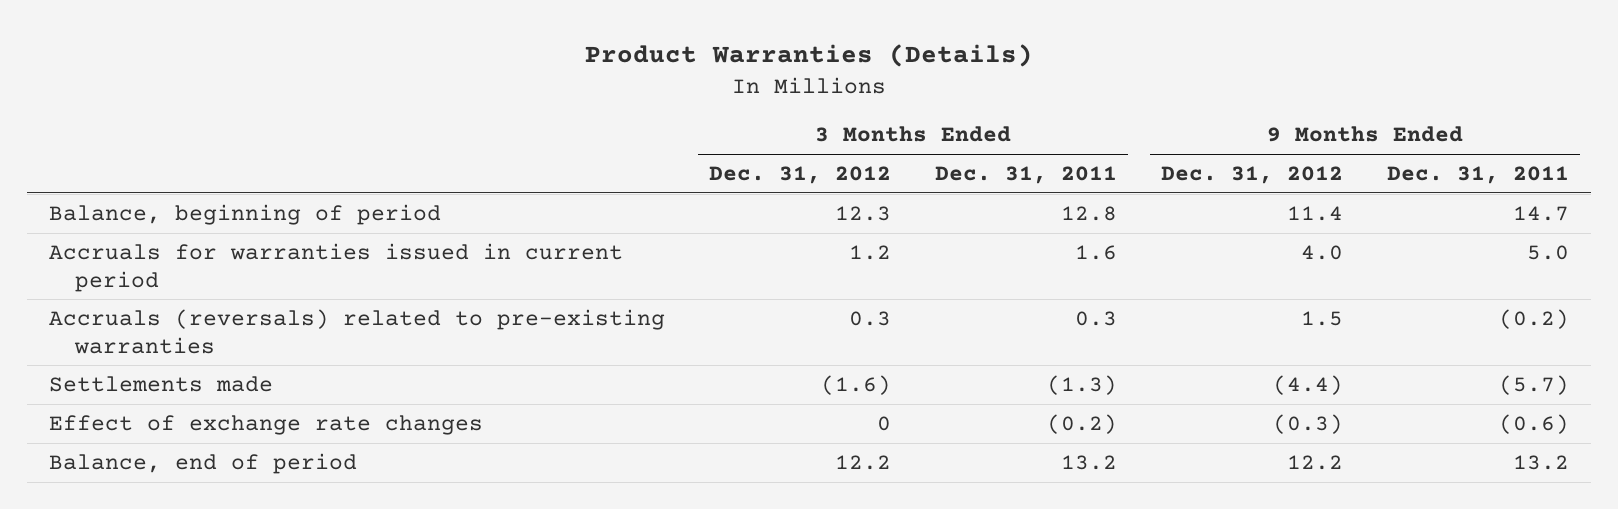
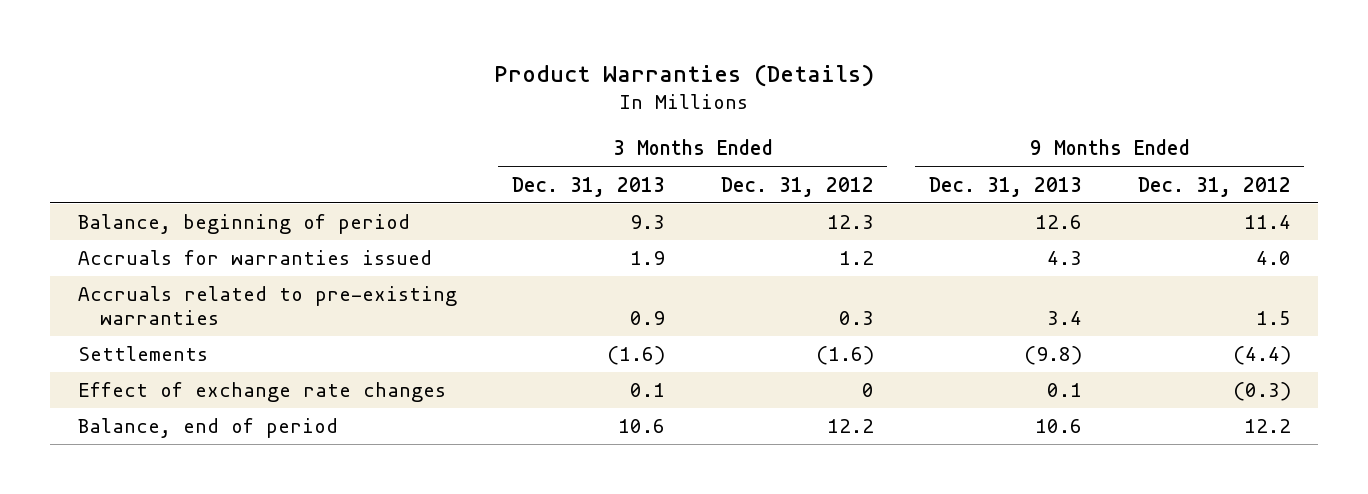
[934,166,1117,185] Dec. 31, 2011 -> none
[1387,166,1570,185] Dec. 31, 2011 -> none
none -> [512,176,666,197] Dec. 31, 2013
none -> [929,176,1083,197] Dec. 31, 2013
[48,242,623,292] Accruals for warranties issued in current period -> [77,250,432,266] Accruals for warranties issued
[48,308,665,354] Accruals (reversals) related to pre-existing warranties -> [77,286,457,326] Accruals related to pre-existing warranties
[48,375,273,392] Settlements made -> [77,346,208,362] Settlements

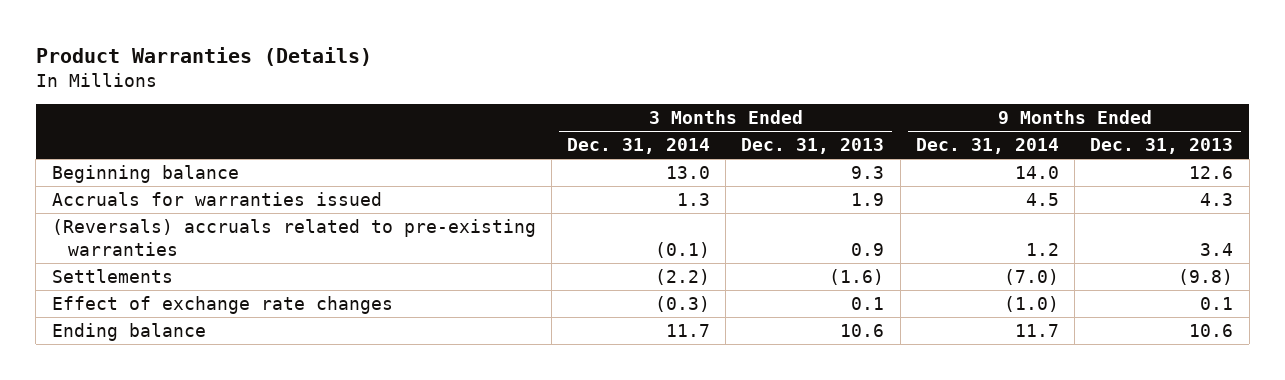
[720,176,874,197] Dec. 31, 2012 -> none
[1137,176,1291,197] Dec. 31, 2012 -> none
none -> [567,138,711,155] Dec. 31, 2014
none -> [915,138,1059,155] Dec. 31, 2014
[77,214,410,235] Balance, beginning of period -> [51,164,239,183] Beginning balance
[77,286,457,326] Accruals related to pre-existing warranties -> [51,218,536,256] (Reversals) accruals related to pre-existing warranties
[77,418,338,439] Balance, end of period -> [51,322,206,341] Ending balance

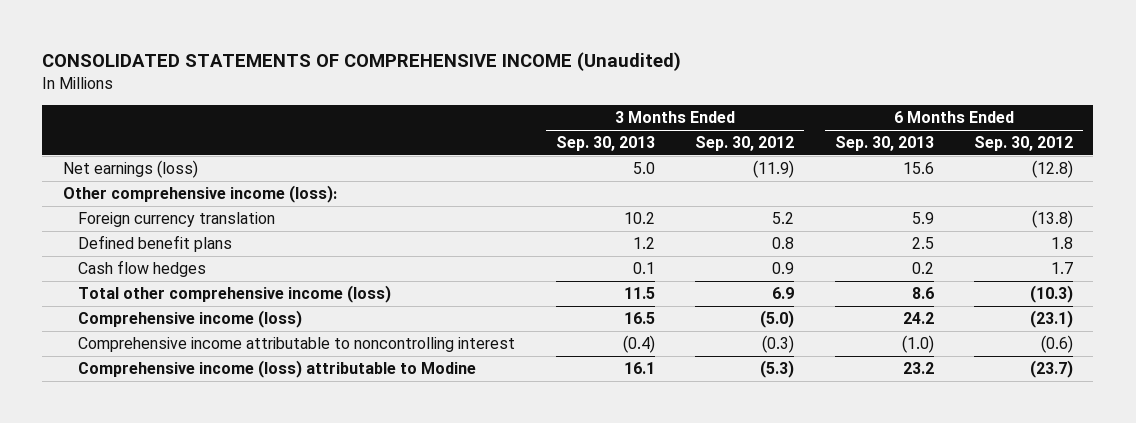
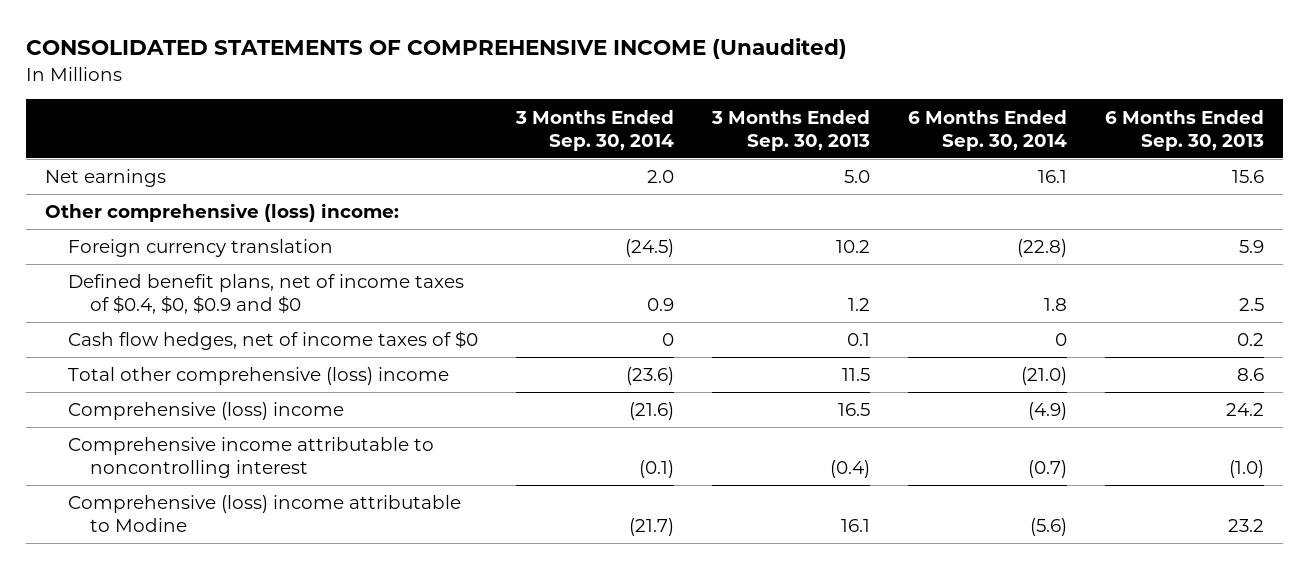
[695,136,795,152] Sep. 30, 2012 -> none
[974,136,1074,152] Sep. 30, 2012 -> none
none -> [514,109,674,151] 3 Months Ended Sep. 30, 2014
none -> [907,109,1067,151] 6 Months Ended Sep. 30, 2014
[62,160,198,179] Net earnings (loss) -> [45,169,167,188] Net earnings
[62,185,337,204] Other comprehensive income (loss): -> [45,203,400,223] Other comprehensive (loss) income:
[78,235,233,253] Defined benefit plans -> [67,274,464,315] Defined benefit plans, net of income taxes of $0.4, $0, $0.9 and $0
[78,260,207,278] Cash flow hedges -> [67,330,478,351] Cash flow hedges, net of income taxes of $0
[78,285,392,304] Total other comprehensive income (loss) -> [67,367,449,386] Total other comprehensive (loss) income
[78,310,303,329] Comprehensive income (loss) -> [67,402,344,421] Comprehensive (loss) income
[78,360,477,379] Comprehensive income (loss) attributable to Modine -> [67,495,461,533] Comprehensive (loss) income attributable to Modine

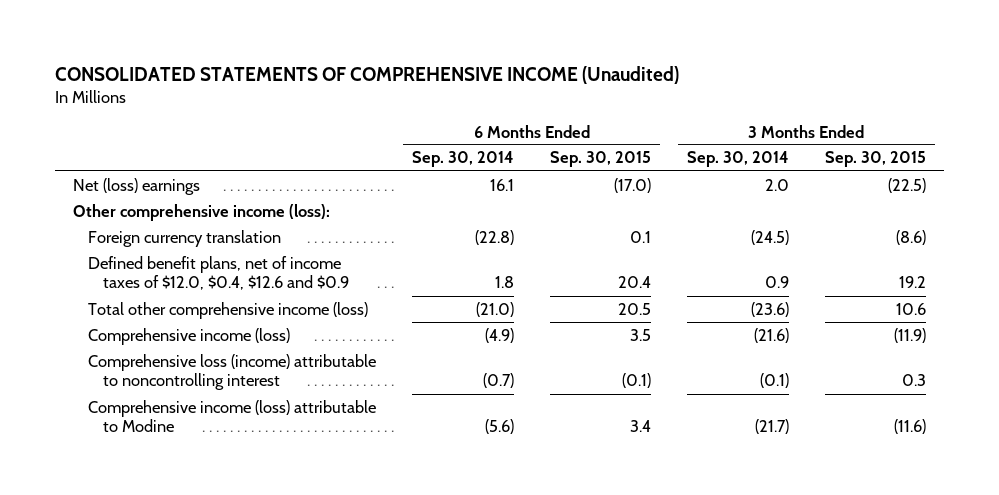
[710,109,870,151] 3 Months Ended Sep. 30, 2013 -> none
[1104,109,1264,151] 6 Months Ended Sep. 30, 2013 -> none
none -> [550,151,652,168] Sep. 30, 2015
none -> [824,151,926,168] Sep. 30, 2015
[45,169,167,188] Net earnings -> [73,177,201,195] Net (loss) earnings
[45,203,400,223] Other comprehensive (loss) income: -> [73,203,331,221] Other comprehensive income (loss):
[67,330,478,351] Cash flow hedges, net of income taxes of $0 -> none
[67,274,464,315] Defined benefit plans, net of income taxes of $0.4, $0, $0.9 and $0 -> [88,255,349,291] Defined benefit plans, net of income taxes of $12.0, $0.4, $12.6 and $0.9
[67,367,449,386] Total other comprehensive (loss) income -> [88,301,369,319] Total other comprehensive income (loss)
[67,402,344,421] Comprehensive (loss) income -> [88,327,291,345] Comprehensive income (loss)
[67,437,434,479] Comprehensive income attributable to noncontrolling interest -> [88,353,377,391] Comprehensive loss (income) attributable to noncontrolling interest
[67,495,461,533] Comprehensive (loss) income attributable to Modine -> [88,399,377,433] Comprehensive income (loss) attributable to Modine

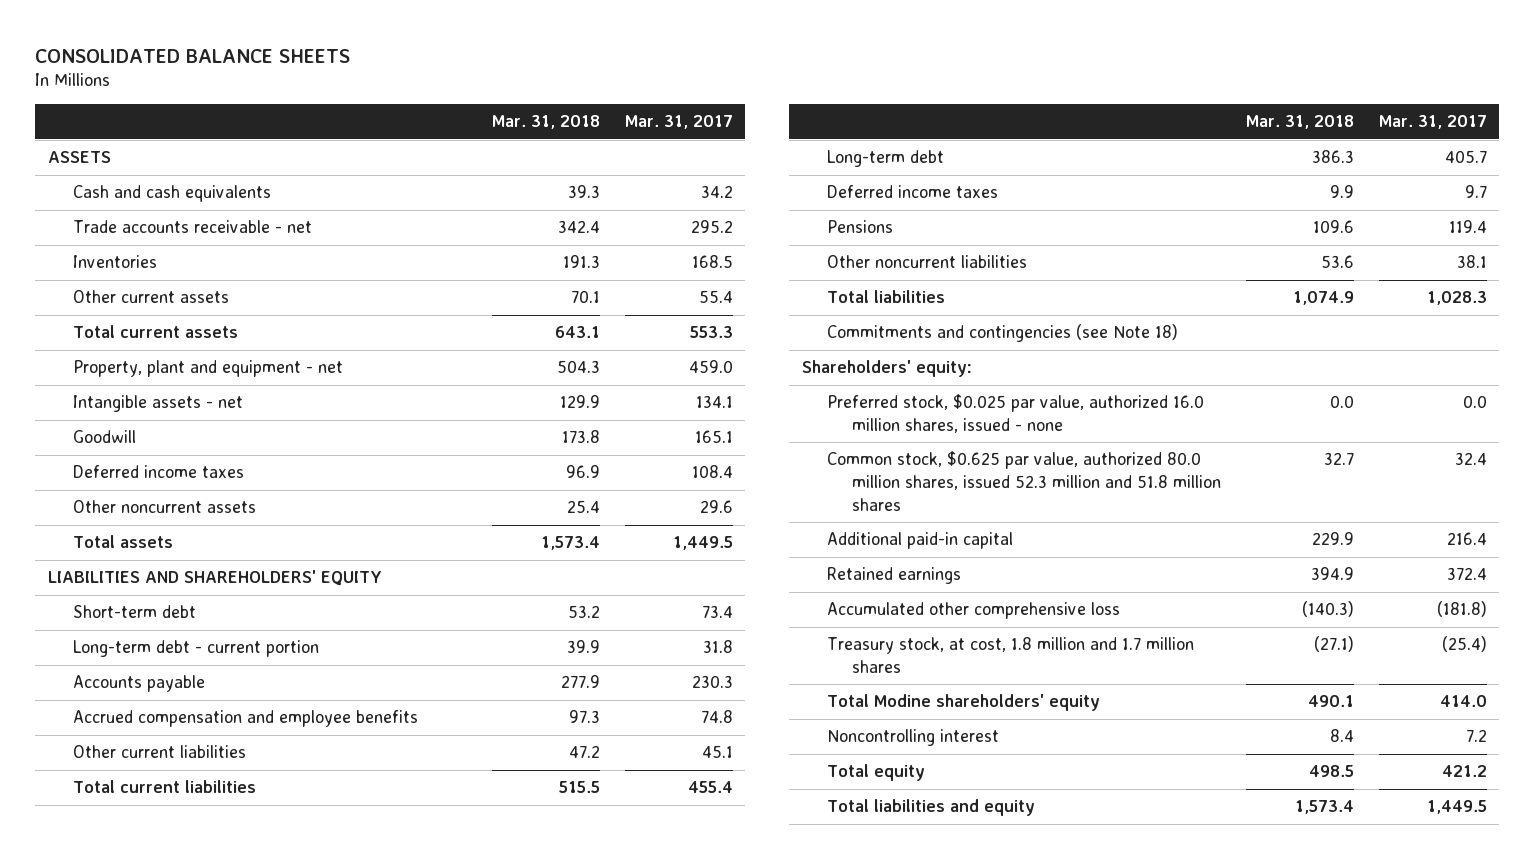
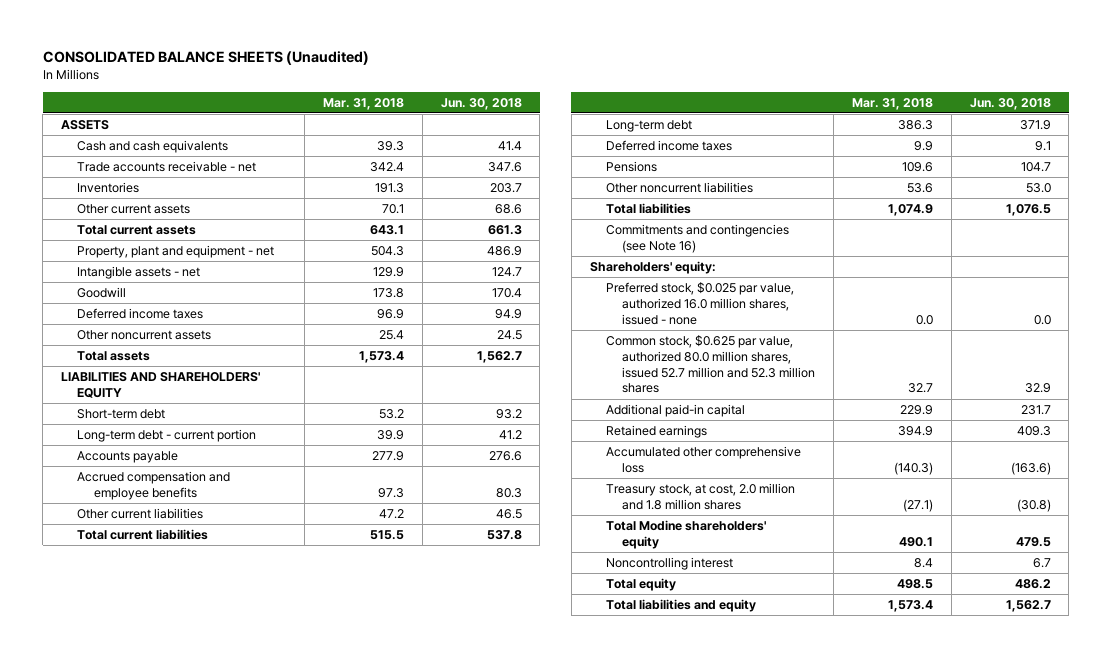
[35,48,351,63] CONSOLIDATED BALANCE SHEETS -> [42,51,369,66] CONSOLIDATED BALANCE SHEETS (Unaudited)
[624,115,733,130] Mar. 31, 2017 -> none
none -> [440,97,522,110] Jun. 30, 2018
[826,324,1178,343] Commitments and contingencies (see Note 18) -> [606,224,790,253] Commitments and contingencies (see Note 16)
[826,451,1222,511] Common stock, $0.625 par value, authorized 80.0 million shares, issued 52.3 million and 51.8 million shares -> [606,335,816,394] Common stock, $0.625 par value, authorized 80.0 million shares, issued 52.7 million and 52.3 million shares
[826,637,1194,673] Treasury stock, at cost, 1.8 million and 1.7 million shares -> [606,483,796,510] Treasury stock, at cost, 2.0 million and 1.8 million shares

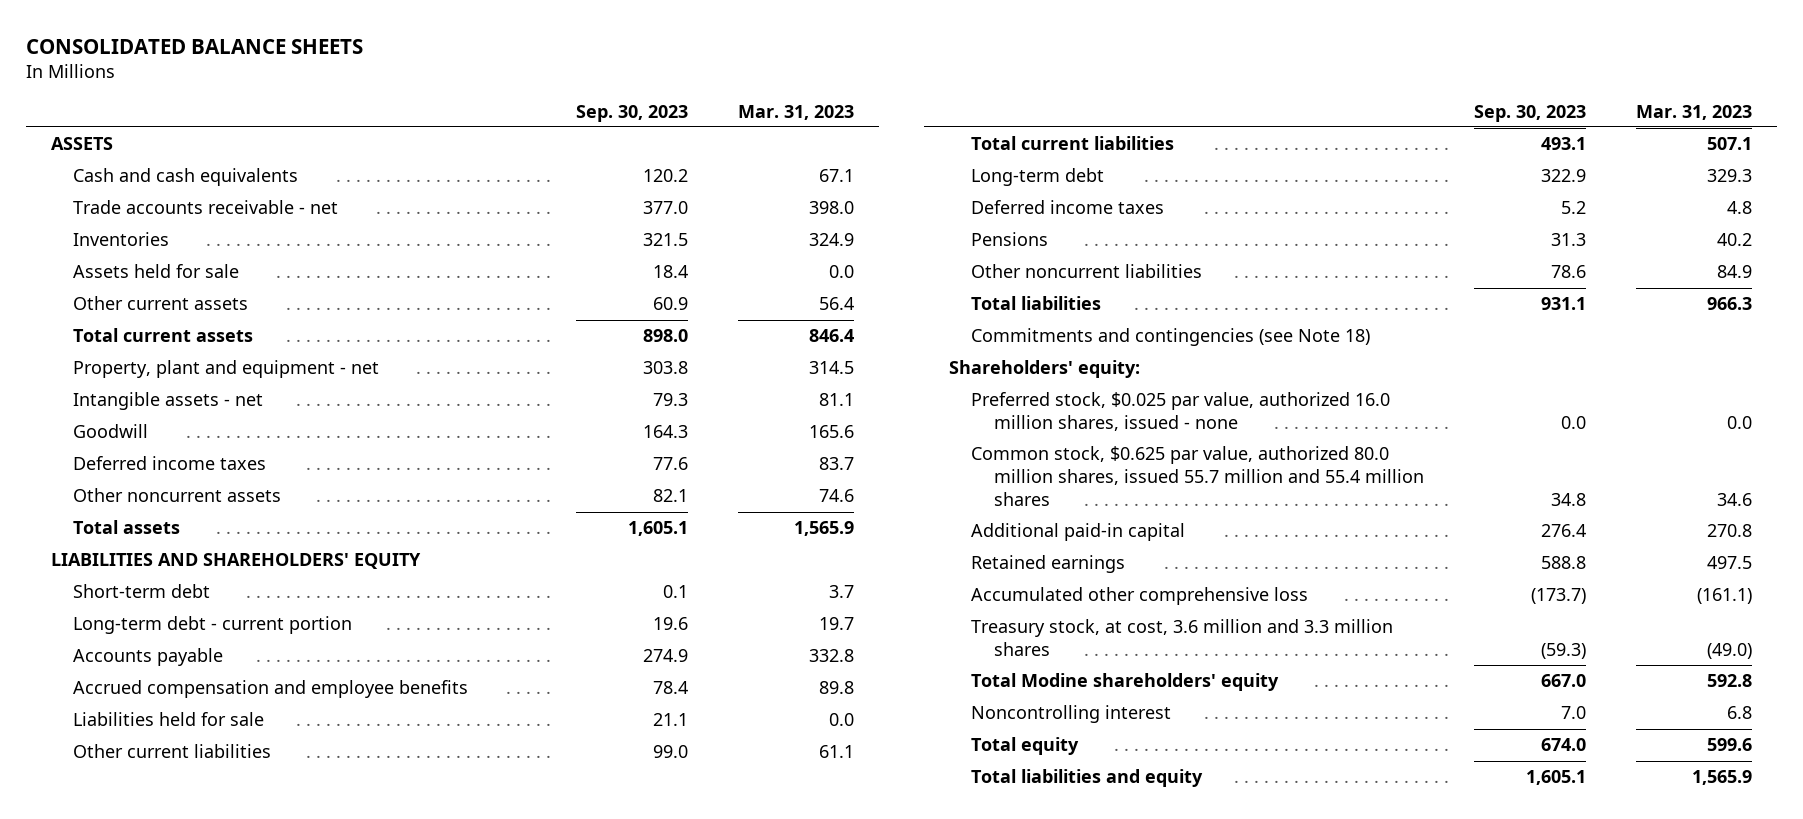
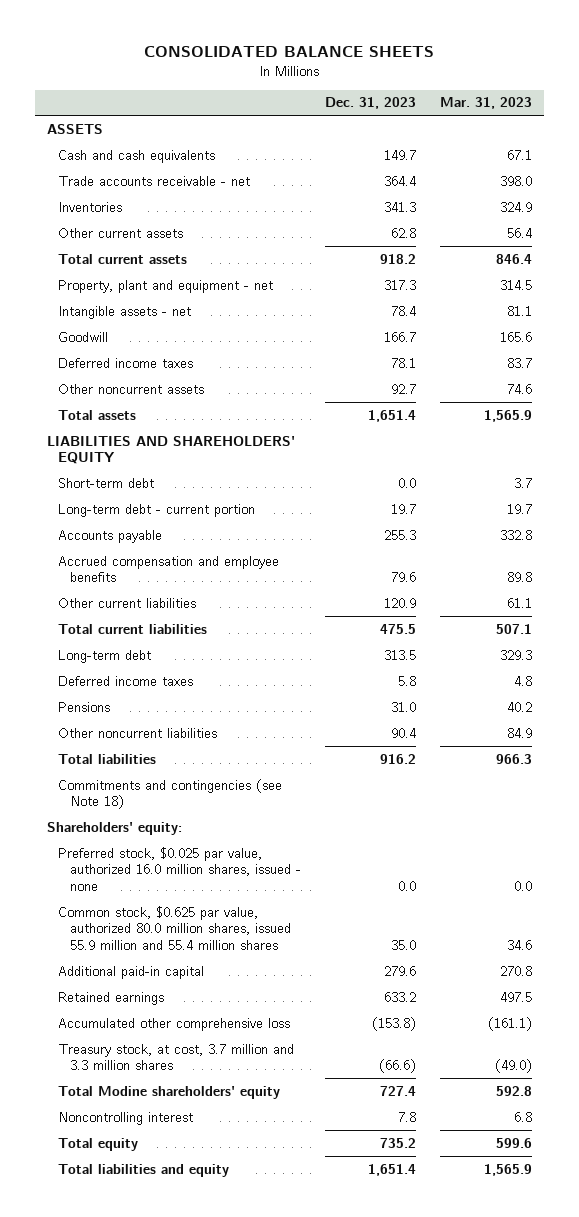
[575,104,688,122] Sep. 30, 2023 -> none
none -> [325,97,417,110] Dec. 31, 2023
[73,264,240,279] Assets held for sale -> none
[73,712,265,727] Liabilities held for sale -> none
[971,446,1424,506] Common stock, $0.625 par value, authorized 80.0 million shares, issued 55.7 million and 55.4 million shares -> [58,905,292,951] Common stock, $0.625 par value, authorized 80.0 million shares, issued 55.9 million and 55.4 million shares
[971,619,1394,656] Treasury stock, at cost, 3.6 million and 3.3 million shares -> [58,1043,295,1071] Treasury stock, at cost, 3.7 million and 3.3 million shares

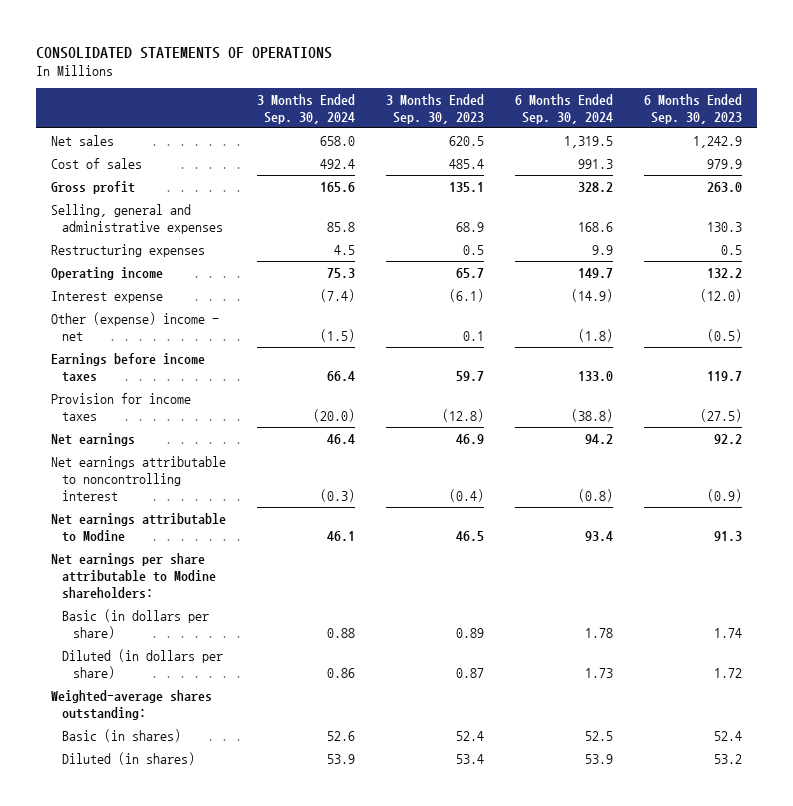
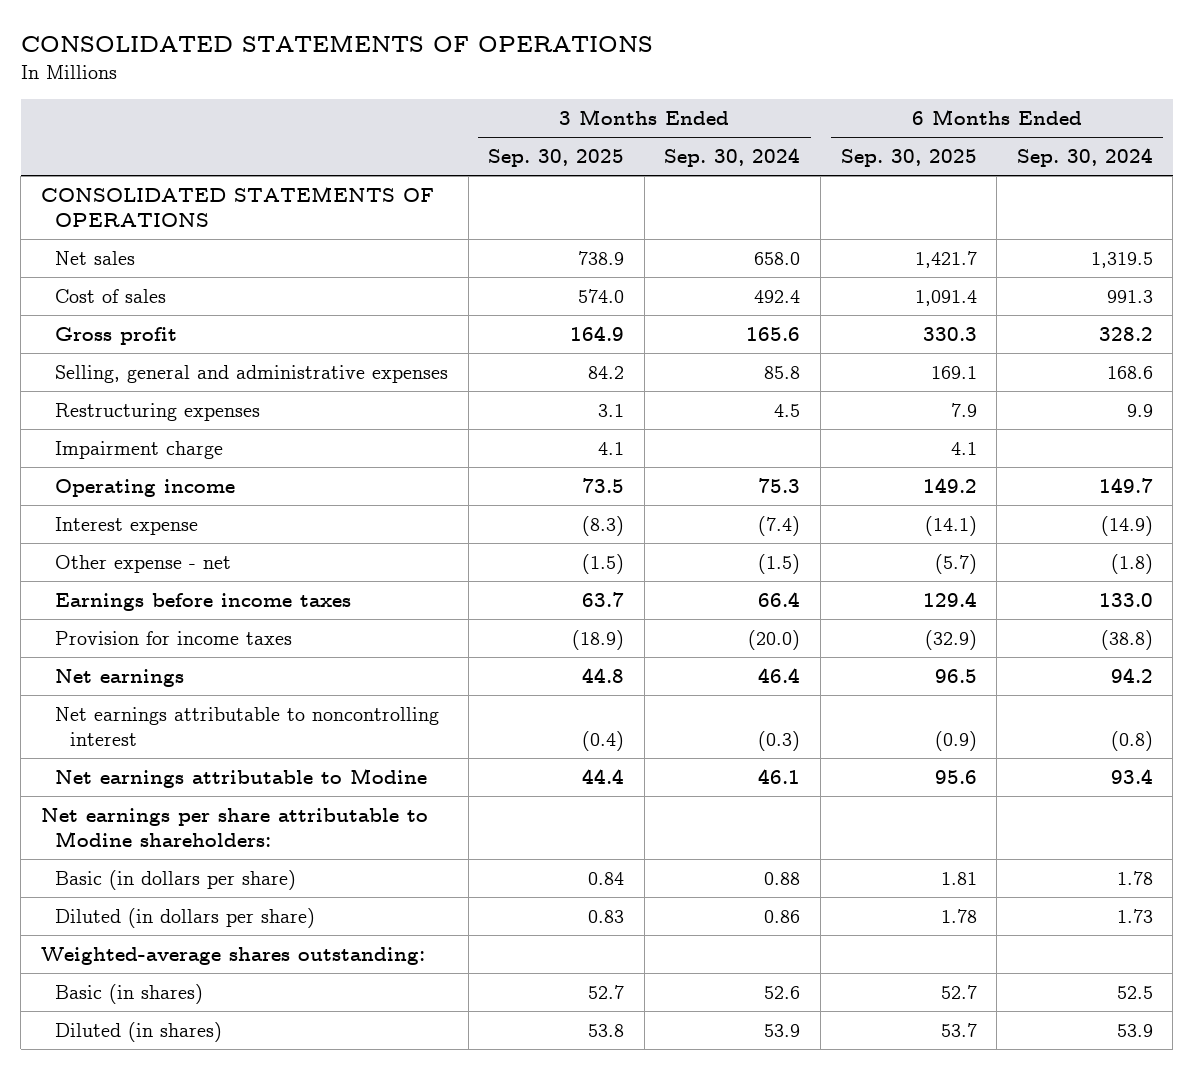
[386,93,485,124] 3 Months Ended Sep. 30, 2023 -> none
[643,93,742,124] 6 Months Ended Sep. 30, 2023 -> none
none -> [488,149,625,168] Sep. 30, 2025
none -> [840,149,977,168] Sep. 30, 2025
none -> [40,185,434,228] CONSOLIDATED STATEMENTS OF OPERATIONS
none -> [55,440,224,459] Impairment charge
[51,311,220,341] Other (expense) income - net -> [55,554,232,573] Other expense - net

